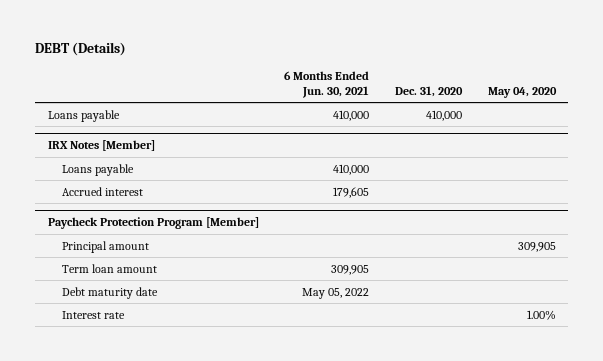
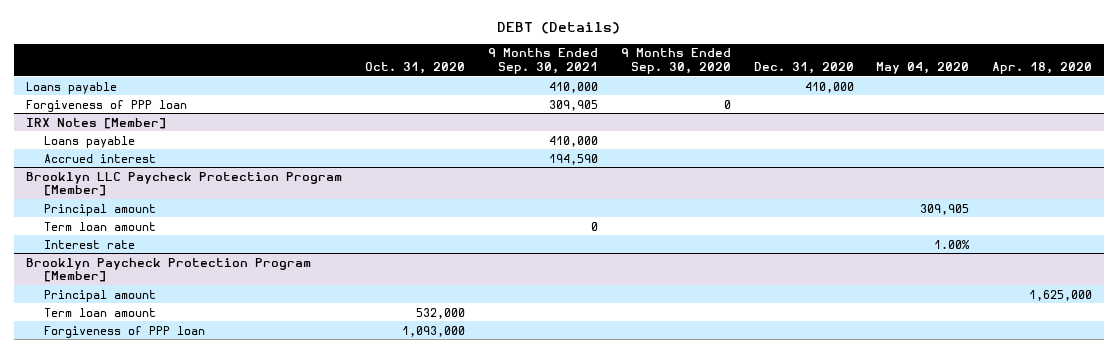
[284,71,370,98] 6 Months Ended Jun. 30, 2021 -> none
none -> [364,61,465,74] Oct. 31, 2020
none -> [487,48,598,74] 9 Months Ended Sep. 30, 2021
none -> [620,48,731,74] 9 Months Ended Sep. 30, 2020
none -> [992,61,1093,74] Apr. 18, 2020
none -> [25,99,187,112] Forgiveness of PPP loan
[47,216,259,229] Paycheck Protection Program [Member] -> [25,171,342,197] Brooklyn LLC Paycheck Protection Program [Member]
[61,286,158,299] Debt maturity date -> none
none -> [25,257,311,283] Brooklyn Paycheck Protection Program [Member]
none -> [43,289,156,302] Principal amount
none -> [43,307,156,317] Term loan amount
none -> [43,325,205,338] Forgiveness of PPP loan

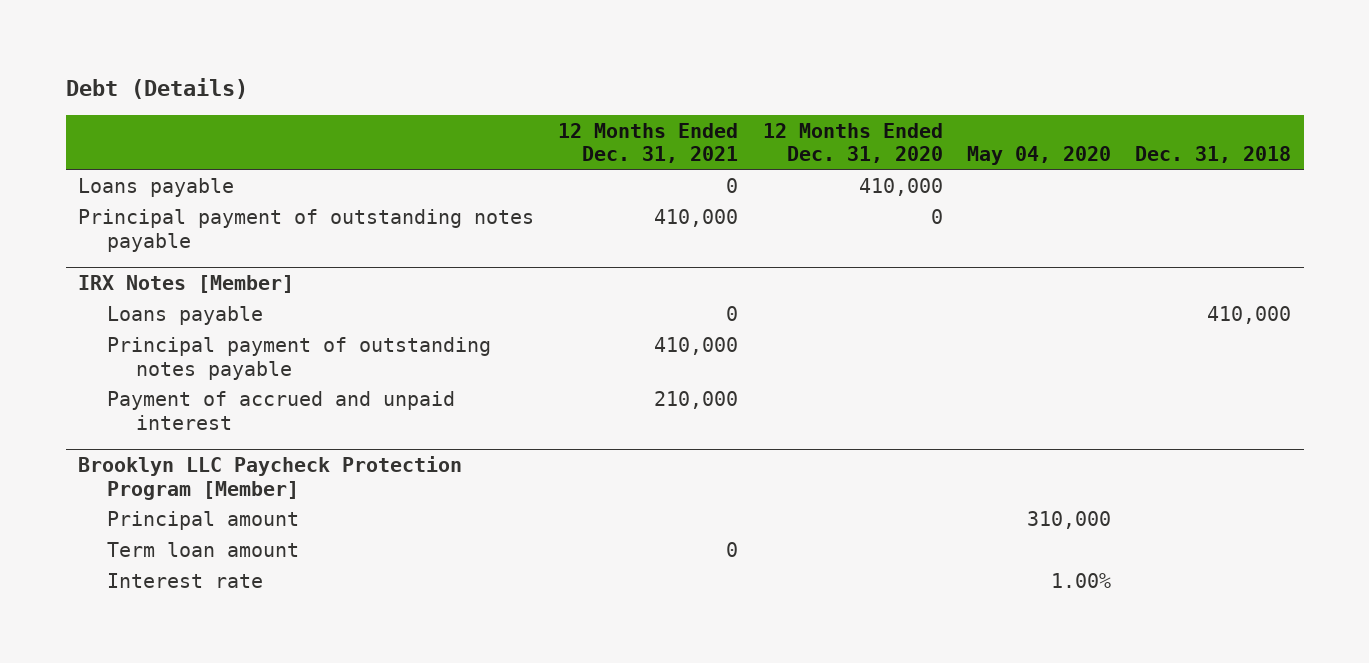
[497,22,621,35] DEBT (Details) -> [65,77,248,99] Debt (Details)
[364,61,465,74] Oct. 31, 2020 -> none
[487,48,598,74] 9 Months Ended Sep. 30, 2021 -> none
[620,48,731,74] 9 Months Ended Sep. 30, 2020 -> none
[753,61,854,74] Dec. 31, 2020 -> none
[992,61,1093,74] Apr. 18, 2020 -> none
none -> [558,122,739,164] 12 Months Ended Dec. 31, 2021
none -> [762,122,943,164] 12 Months Ended Dec. 31, 2020
none -> [1135,146,1292,164] Dec. 31, 2018
[25,99,187,112] Forgiveness of PPP loan -> none
none -> [78,209,535,252] Principal payment of outstanding notes payable
[43,153,156,163] Accrued interest -> none
none -> [106,337,491,380] Principal payment of outstanding notes payable
none -> [106,391,455,430] Payment of accrued and unpaid interest
[920,203,970,215] 309,905 -> [1027,511,1112,530] 310,000
[25,257,311,283] Brooklyn Paycheck Protection Program [Member] -> none
[43,289,156,302] Principal amount -> none
[43,307,156,317] Term loan amount -> none
[43,325,205,338] Forgiveness of PPP loan -> none

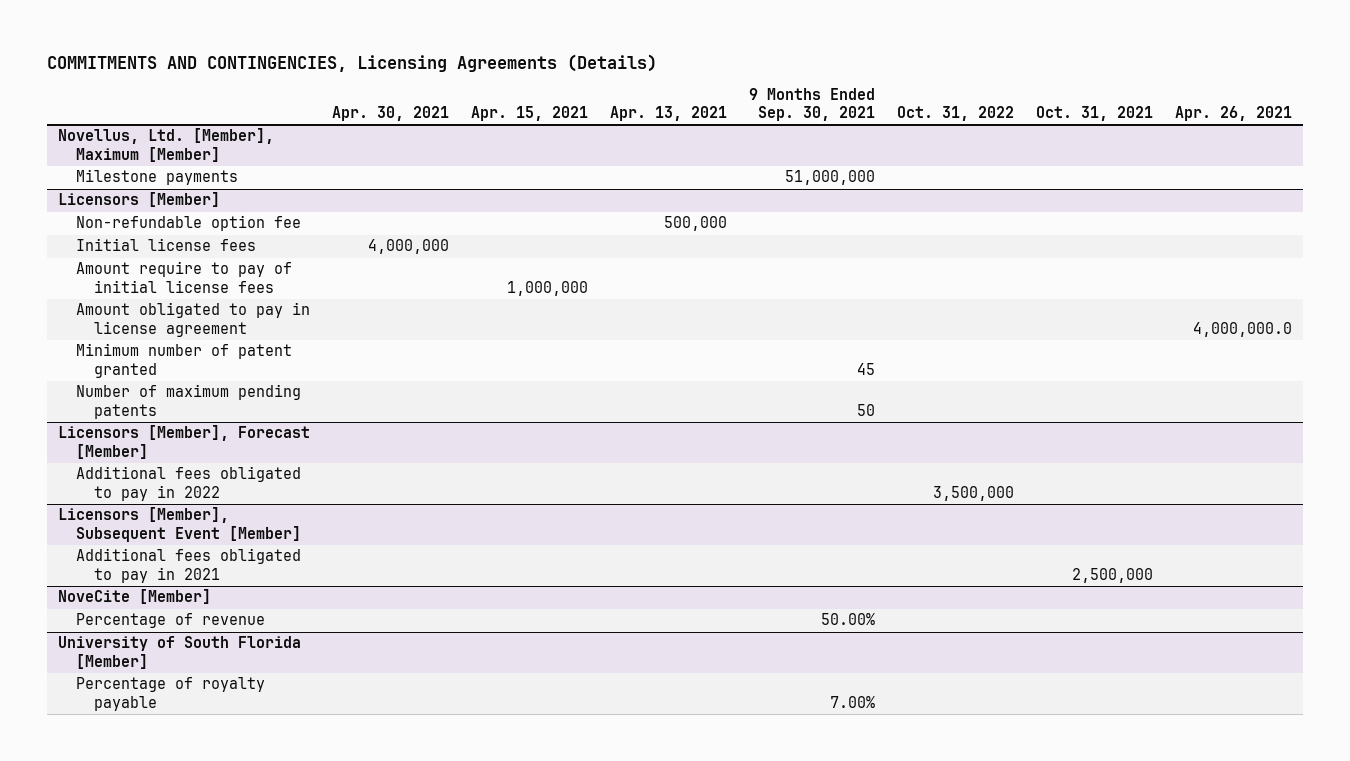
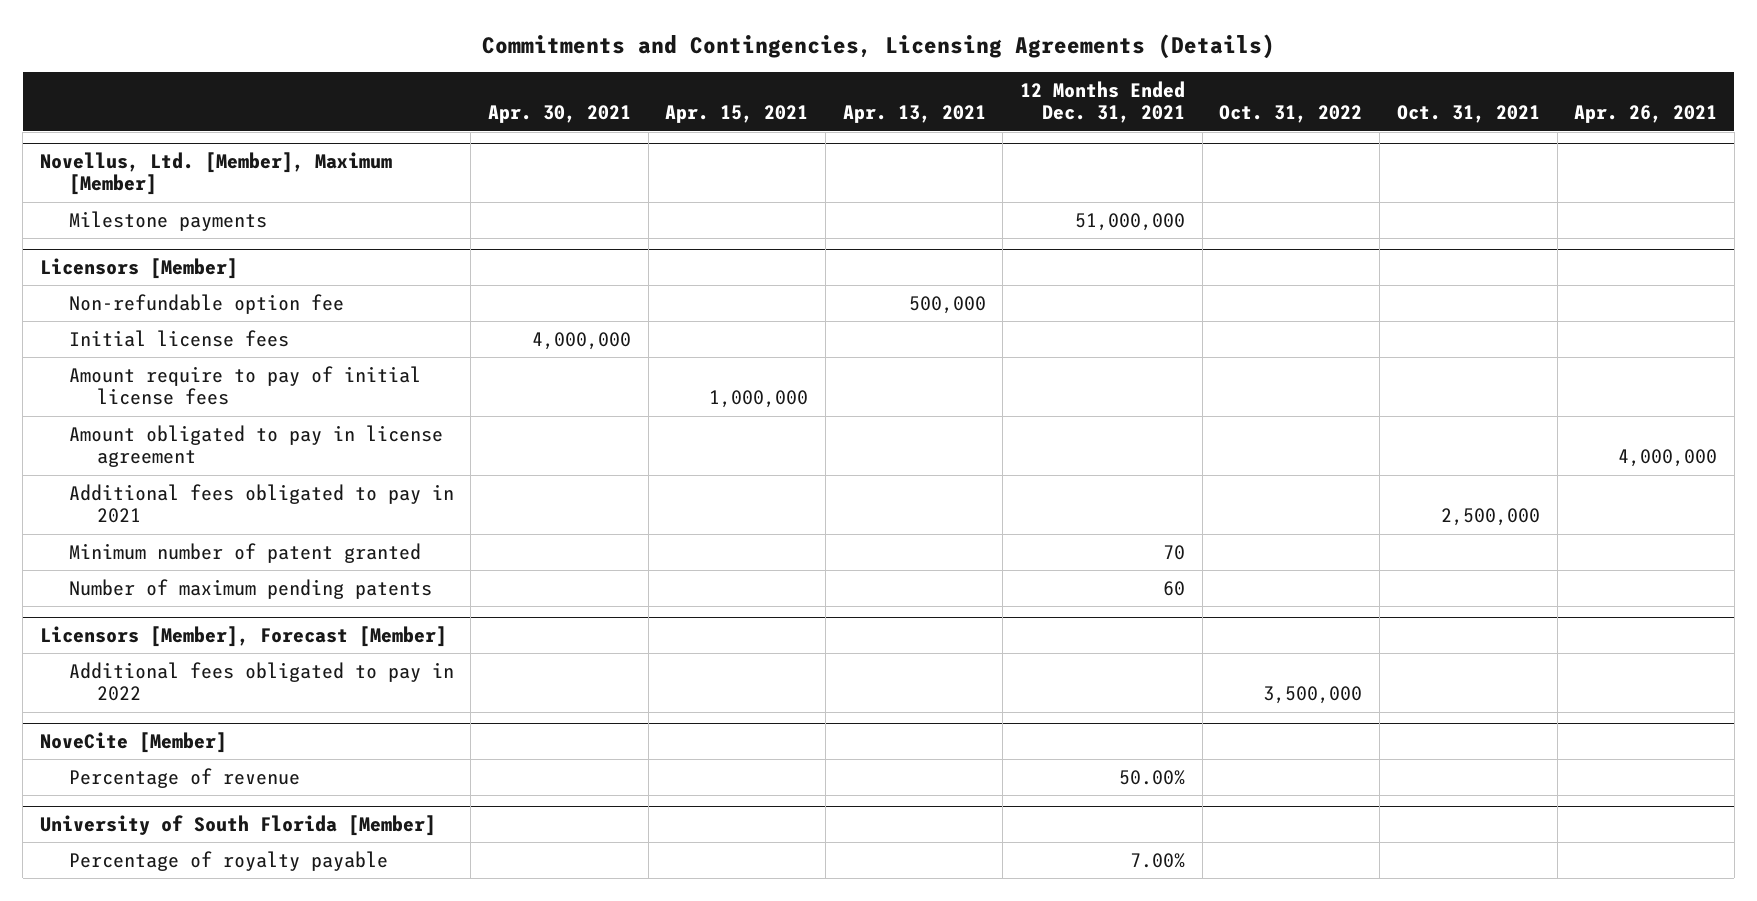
[47,54,658,73] COMMITMENTS AND CONTINGENCIES, Licensing Agreements (Details) -> [481,33,1275,59] Commitments and Contingencies, Licensing Agreements (Details)
[749,88,876,122] 9 Months Ended Sep. 30, 2021 -> none
none -> [1020,81,1186,124] 12 Months Ended Dec. 31, 2021
[1192,321,1292,337] 4,000,000.0 -> [1618,449,1718,468] 4,000,000
none -> [68,483,454,524] Additional fees obligated to pay in 2021
[58,507,301,542] Licensors [Member], Subsequent Event [Member] -> none
[75,548,301,583] Additional fees obligated to pay in 2021 -> none

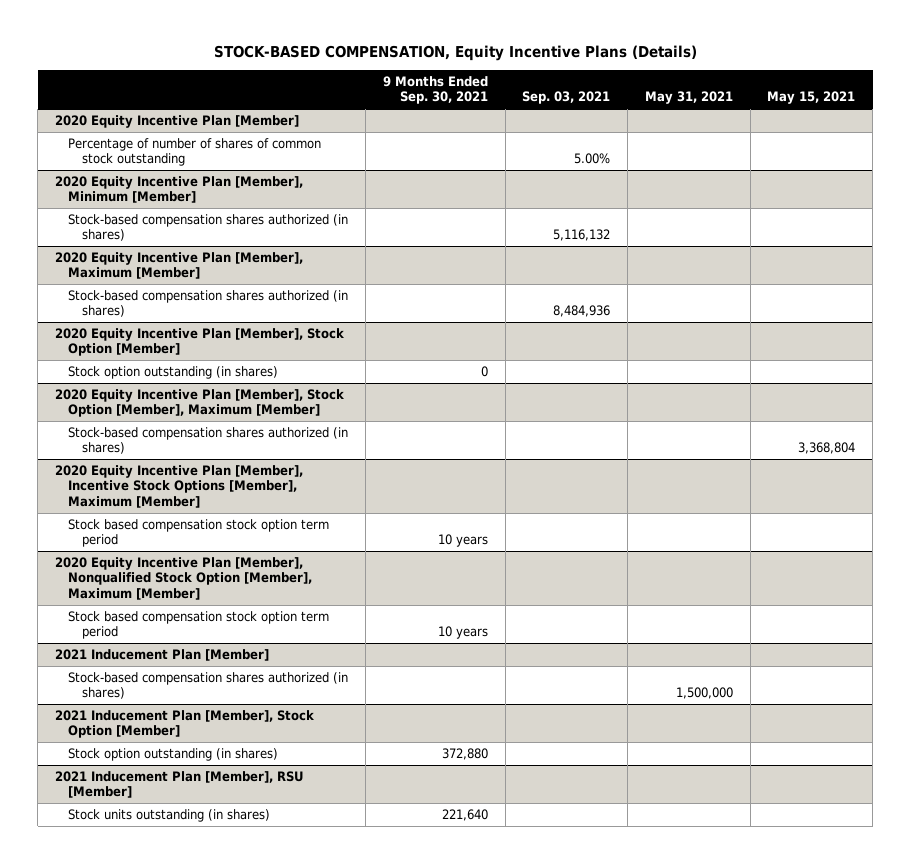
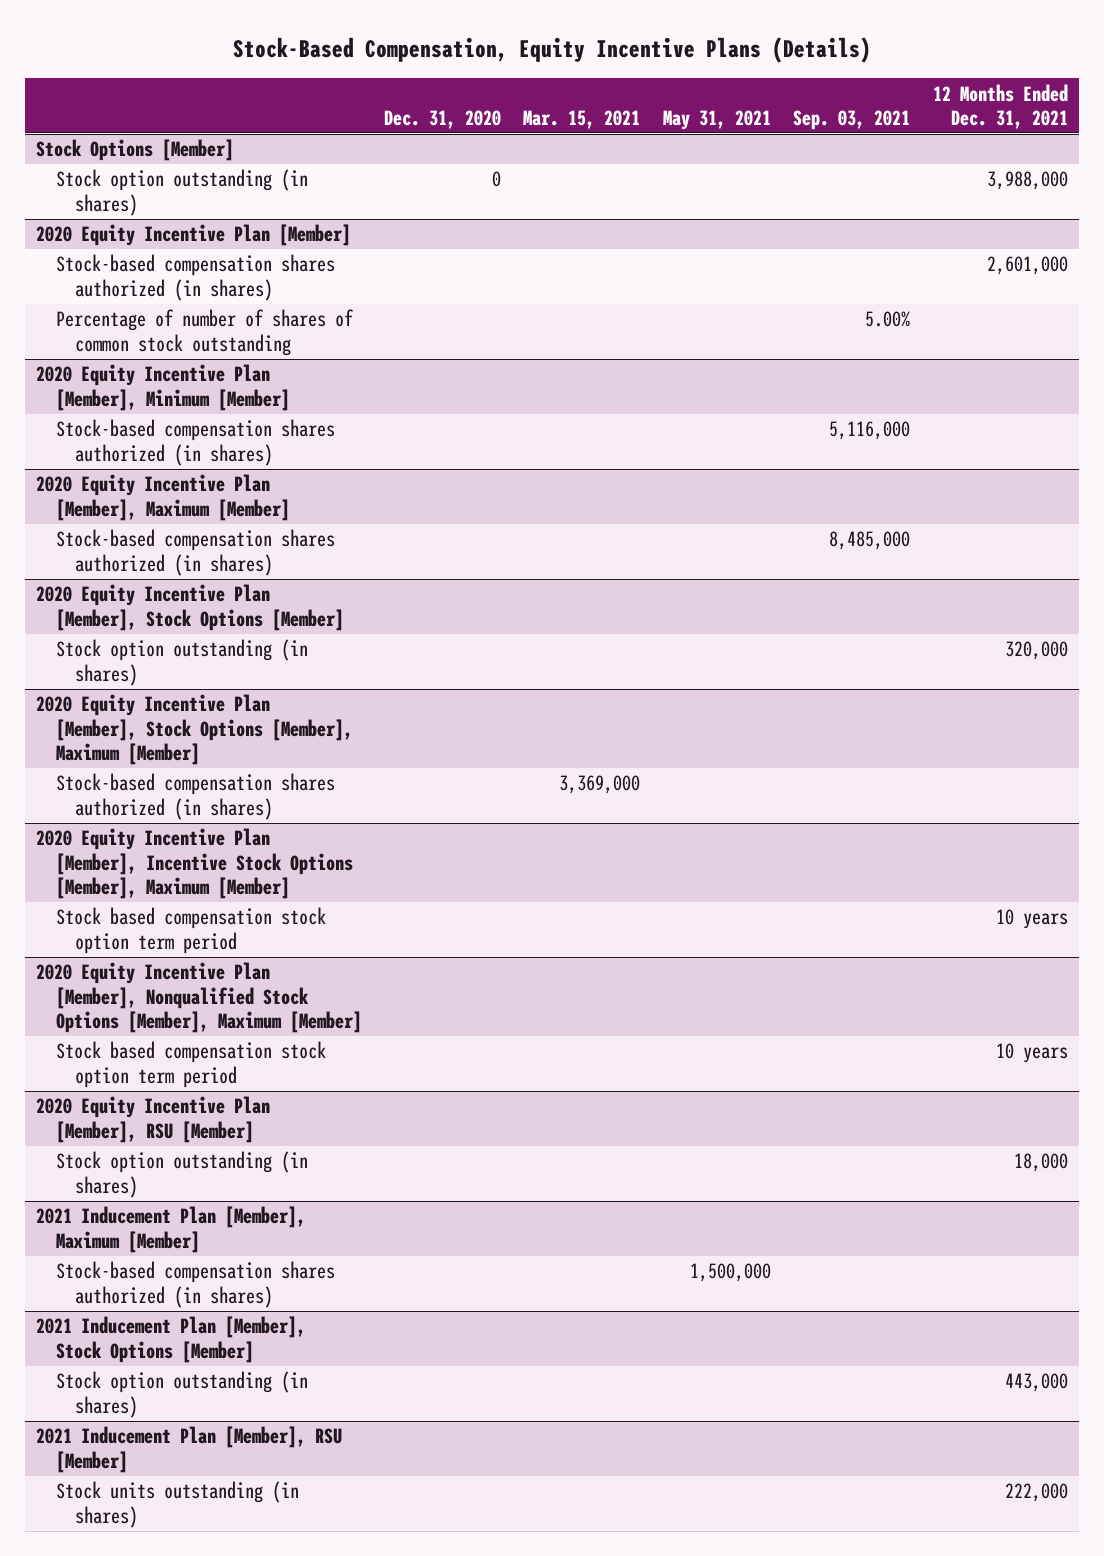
[214,45,698,62] STOCK-BASED COMPENSATION, Equity Incentive Plans (Details) -> [233,37,872,64] Stock-Based Compensation, Equity Incentive Plans (Details)
[382,75,488,105] 9 Months Ended Sep. 30, 2021 -> none
[767,91,856,105] May 15, 2021 -> none
none -> [383,109,501,129] Dec. 31, 2020
none -> [523,109,641,129] Mar. 15, 2021
none -> [932,83,1068,129] 12 Months Ended Dec. 31, 2021
none -> [36,139,235,162] Stock Options [Member]
none -> [55,169,308,216] Stock option outstanding (in shares)
none -> [55,254,335,301] Stock-based compensation shares authorized (in shares)
[553,229,611,242] 5,116,132 -> [829,421,911,441] 5,116,000
[553,305,611,318] 8,484,936 -> [829,531,911,551] 8,485,000
[54,328,344,357] 2020 Equity Incentive Plan [Member], Stock Option [Member] -> [36,584,344,631] 2020 Equity Incentive Plan [Member], Stock Options [Member]
[54,389,344,418] 2020 Equity Incentive Plan [Member], Stock Option [Member], Maximum [Member] -> [36,694,353,766] 2020 Equity Incentive Plan [Member], Stock Options [Member], Maximum [Member]
[54,557,313,600] 2020 Equity Incentive Plan [Member], Nonqualified Stock Option [Member], Maximum [Member] -> [36,962,362,1034] 2020 Equity Incentive Plan [Member], Nonqualified Stock Options [Member], Maximum [Member]
none -> [36,1096,271,1143] 2020 Equity Incentive Plan [Member], RSU [Member]
none -> [55,1151,308,1198] Stock option outstanding (in shares)
[54,649,269,662] 2021 Inducement Plan [Member] -> [36,1206,307,1253] 2021 Inducement Plan [Member], Maximum [Member]
[54,710,314,739] 2021 Inducement Plan [Member], Stock Option [Member] -> [36,1316,307,1363] 2021 Inducement Plan [Member], Stock Options [Member]

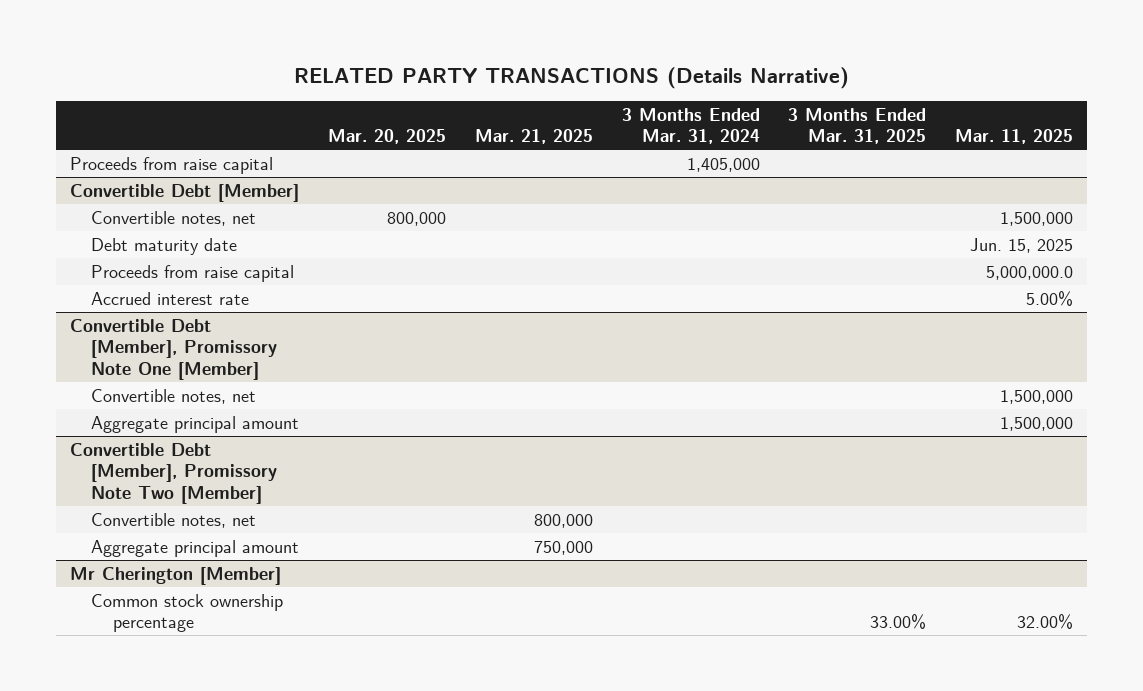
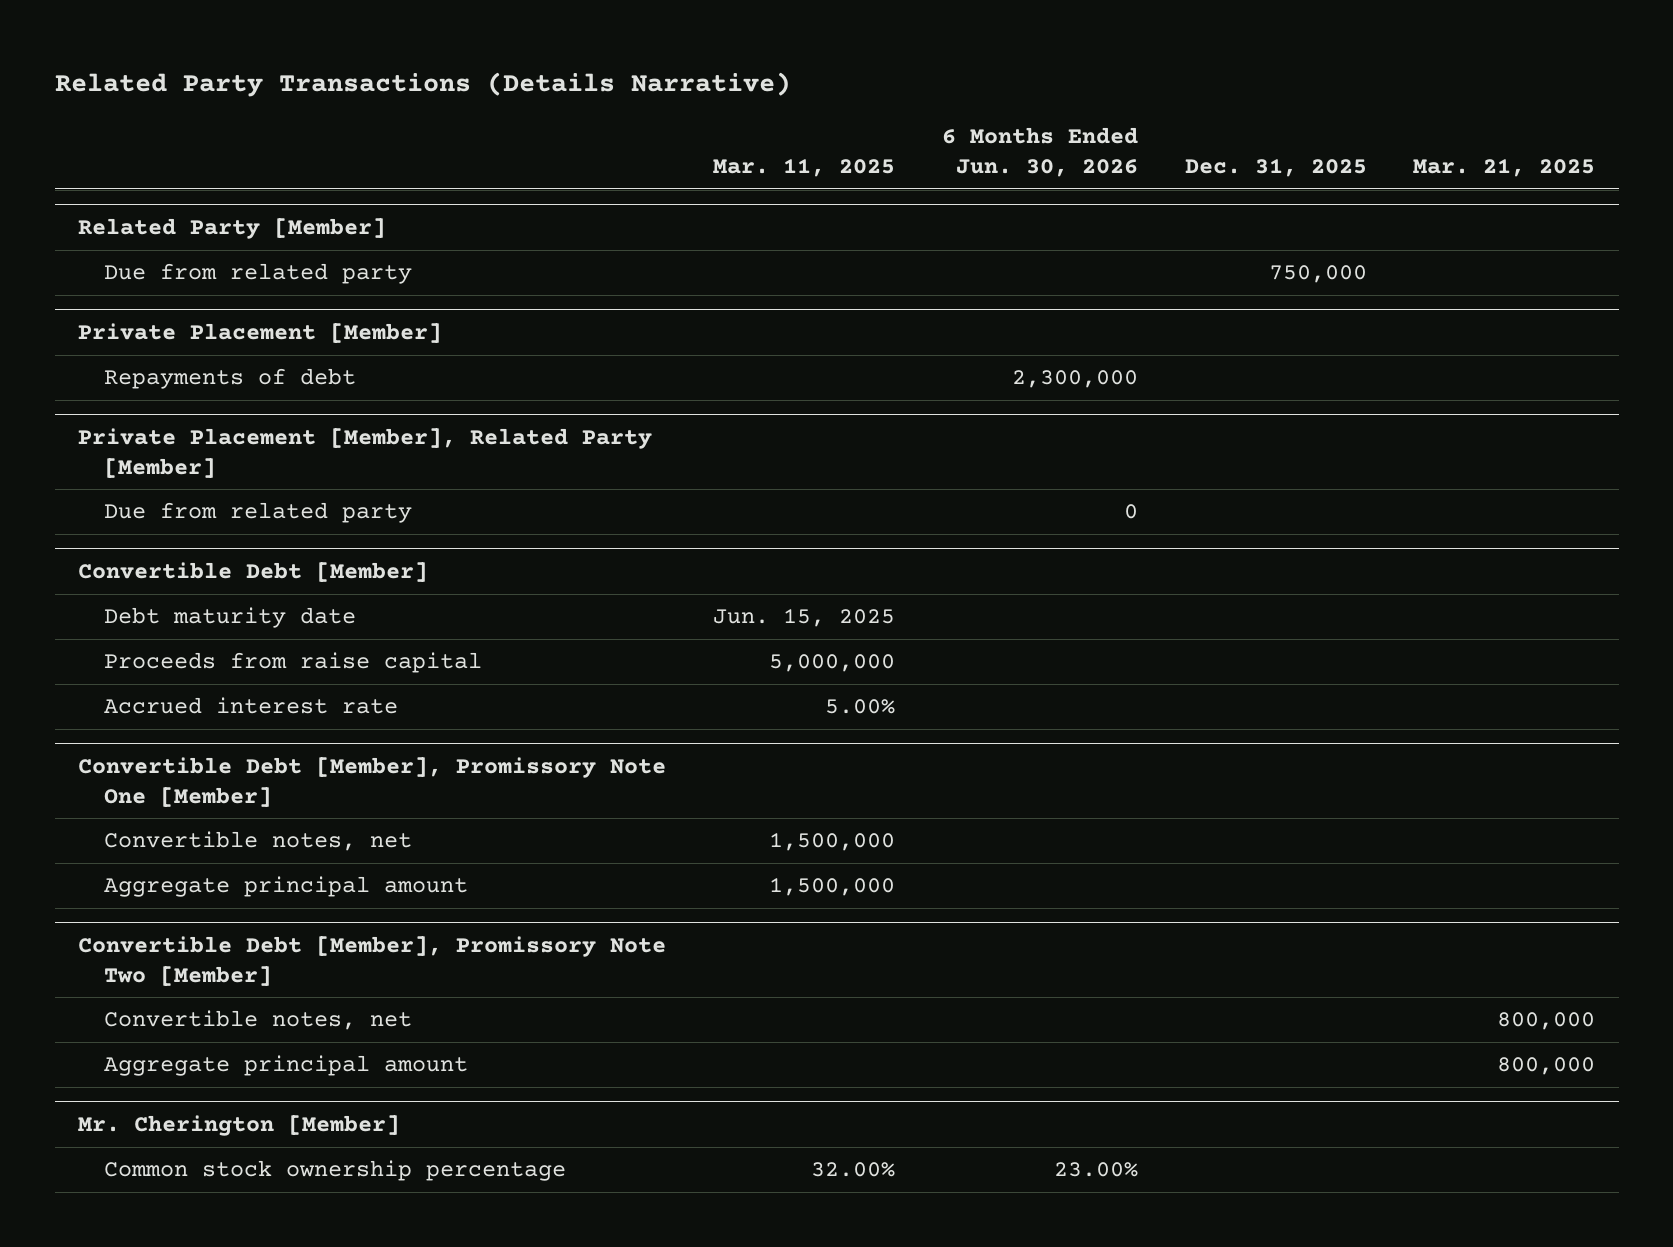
[293,67,849,90] RELATED PARTY TRANSACTIONS (Details Narrative) -> [54,71,791,97] Related Party Transactions (Details Narrative)
[328,129,447,145] Mar. 20, 2025 -> none
[621,107,760,145] 3 Months Ended Mar. 31, 2024 -> none
[788,107,927,145] 3 Months Ended Mar. 31, 2025 -> none
none -> [941,127,1138,177] 6 Months Ended Jun. 30, 2026
none -> [1184,157,1367,177] Dec. 31, 2025
[70,156,274,174] Proceeds from raise capital -> none
none -> [77,218,386,240] Related Party [Member]
none -> [104,263,413,285] Due from related party
none -> [77,323,442,344] Private Placement [Member]
none -> [104,368,357,390] Repayments of debt
none -> [77,428,652,478] Private Placement [Member], Related Party [Member]
none -> [104,502,413,524] Due from related party
[91,210,257,226] Convertible notes, net -> none
[985,265,1073,280] 5,000,000.0 -> [768,654,895,673] 5,000,000
[533,540,593,555] 750,000 -> [1497,1057,1596,1076] 800,000
[70,566,282,585] Mr Cherington [Member] -> [77,1115,400,1137] Mr. Cherington [Member]

